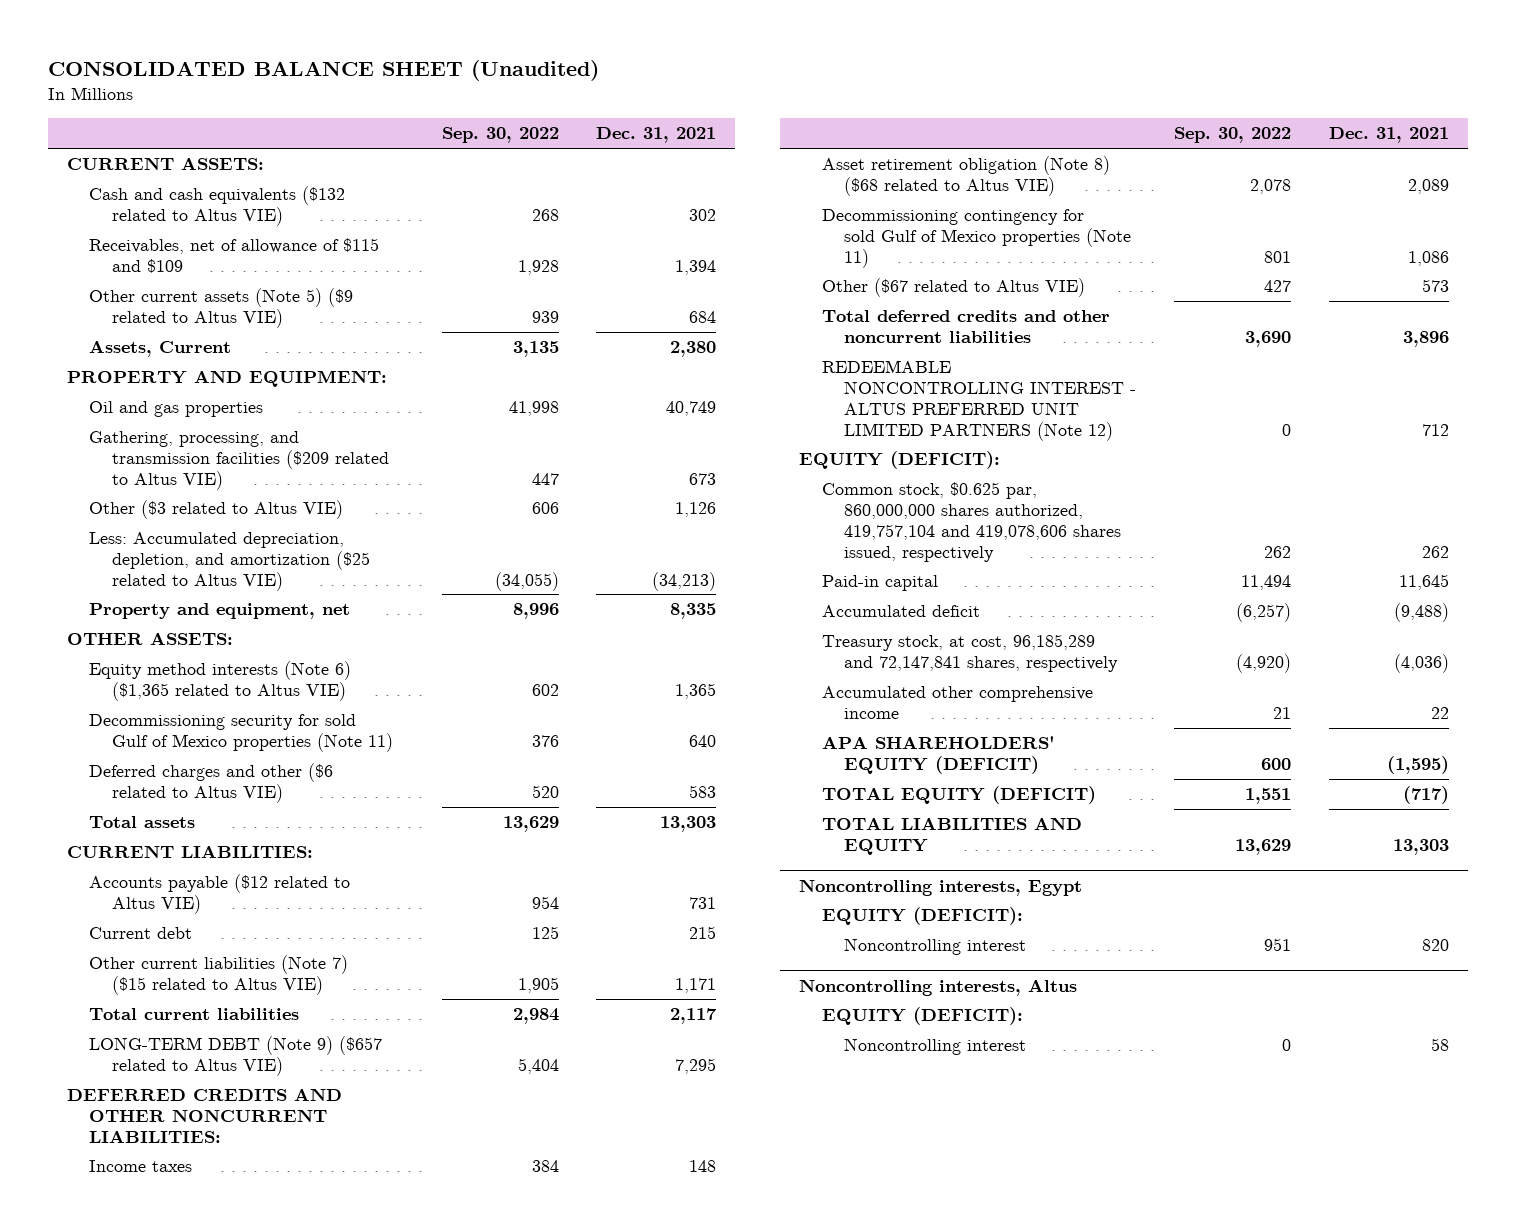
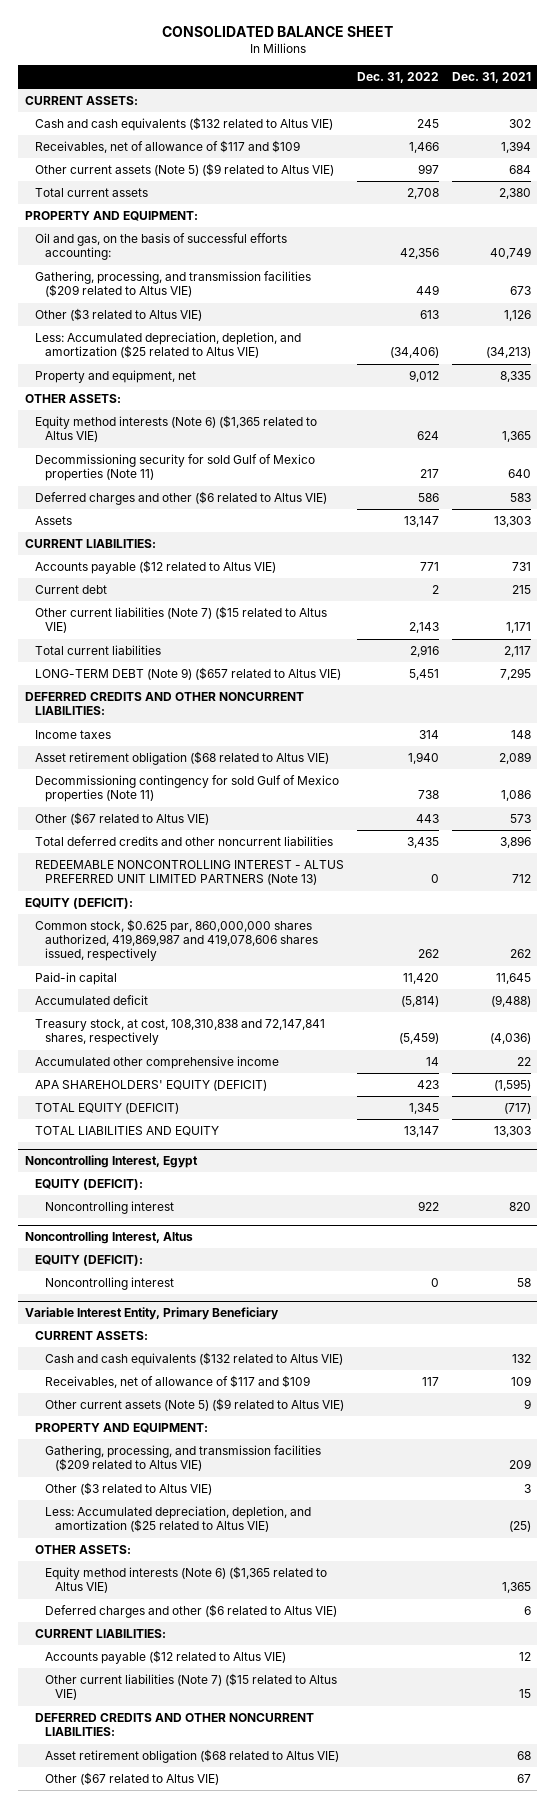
[48,60,600,82] CONSOLIDATED BALANCE SHEET (Unaudited) -> [161,25,393,37] CONSOLIDATED BALANCE SHEET
[441,127,559,144] Sep. 30, 2022 -> none
none -> [356,72,439,84] Dec. 31, 2022
[89,238,380,273] Receivables, net of allowance of $115 and $109 -> [34,140,300,154] Receivables, net of allowance of $117 and $109
[89,340,232,358] Assets, Current -> [34,188,148,198] Total current assets
[89,401,264,418] Oil and gas properties -> [34,233,287,261] Oil and gas, on the basis of successful efforts accounting:
[89,816,196,829] Total assets -> [34,516,72,526] Assets
[821,156,1110,196] Asset retirement obligation (Note 8) ($68 related to Altus VIE) -> [34,751,329,766] Asset retirement obligation ($68 related to Altus VIE)
[821,360,1136,441] REDEEMABLE NONCONTROLLING INTEREST - ALTUS PREFERRED UNIT LIMITED PARTNERS (Note 12) -> [34,860,344,886] REDEEMABLE NONCONTROLLING INTEREST - ALTUS PREFERRED UNIT LIMITED PARTNERS (Note 13)
[821,482,1121,562] Common stock, $0.625 par, 860,000,000 shares authorized, 419,757,104 and 419,078,606 shares issued, respectively -> [34,919,318,962] Common stock, $0.625 par, 860,000,000 shares authorized, 419,869,987 and 419,078,606 shares issued, respectively
[821,634,1118,672] Treasury stock, at cost, 96,185,289 and 72,147,841 shares, respectively -> [34,1019,325,1046] Treasury stock, at cost, 108,310,838 and 72,147,841 shares, respectively
[799,878,1083,896] Noncontrolling interests, Egypt -> [24,1155,198,1169] Noncontrolling Interest, Egypt
[799,978,1078,996] Noncontrolling interests, Altus -> [24,1231,193,1245] Noncontrolling Interest, Altus
none -> [24,1307,279,1321] Variable Interest Entity, Primary Beneficiary
none -> [34,1331,148,1341] CURRENT ASSETS:
none -> [44,1352,343,1367] Cash and cash equivalents ($132 related to Altus VIE)
none -> [44,1375,310,1389] Receivables, net of allowance of $117 and $109
none -> [44,1398,344,1412] Other current assets (Note 5) ($9 related to Altus VIE)
none -> [34,1423,208,1434] PROPERTY AND EQUIPMENT:
none -> [44,1445,321,1472] Gathering, processing, and transmission facilities ($209 related to Altus VIE)
none -> [44,1482,212,1496] Other ($3 related to Altus VIE)
none -> [44,1506,311,1533] Less: Accumulated depreciation, depletion, and amortization ($25 related to Altus VIE)
none -> [34,1545,131,1555] OTHER ASSETS:
none -> [44,1566,327,1594] Equity method interests (Note 6) ($1,365 related to Altus VIE)
none -> [44,1604,337,1619] Deferred charges and other ($6 related to Altus VIE)
none -> [34,1629,166,1639] CURRENT LIABILITIES:
none -> [44,1650,286,1665] Accounts payable ($12 related to Altus VIE)
none -> [44,1673,337,1701] Other current liabilities (Note 7) ($15 related to Altus VIE)
none -> [34,1713,314,1737] DEFERRED CREDITS AND OTHER NONCURRENT LIABILITIES:
none -> [44,1749,339,1764] Asset retirement obligation ($68 related to Altus VIE)
none -> [44,1772,219,1786] Other ($67 related to Altus VIE)

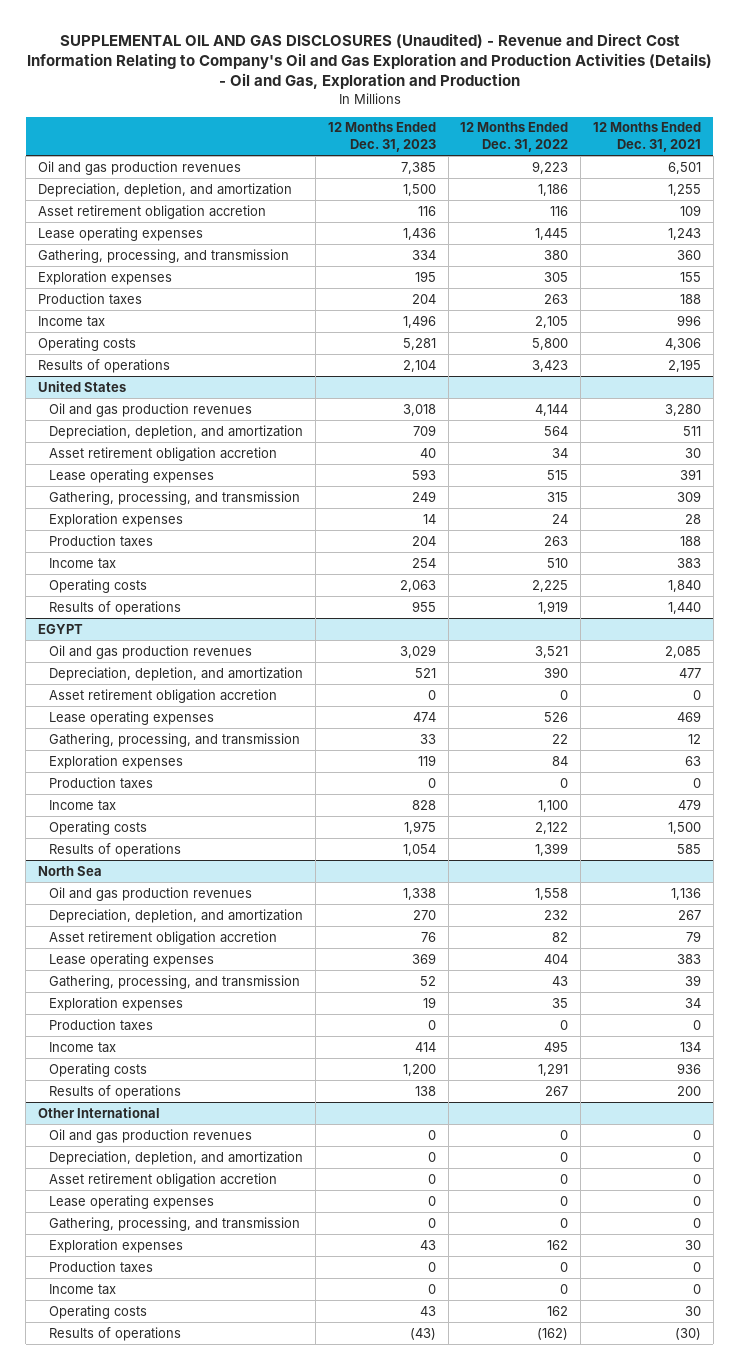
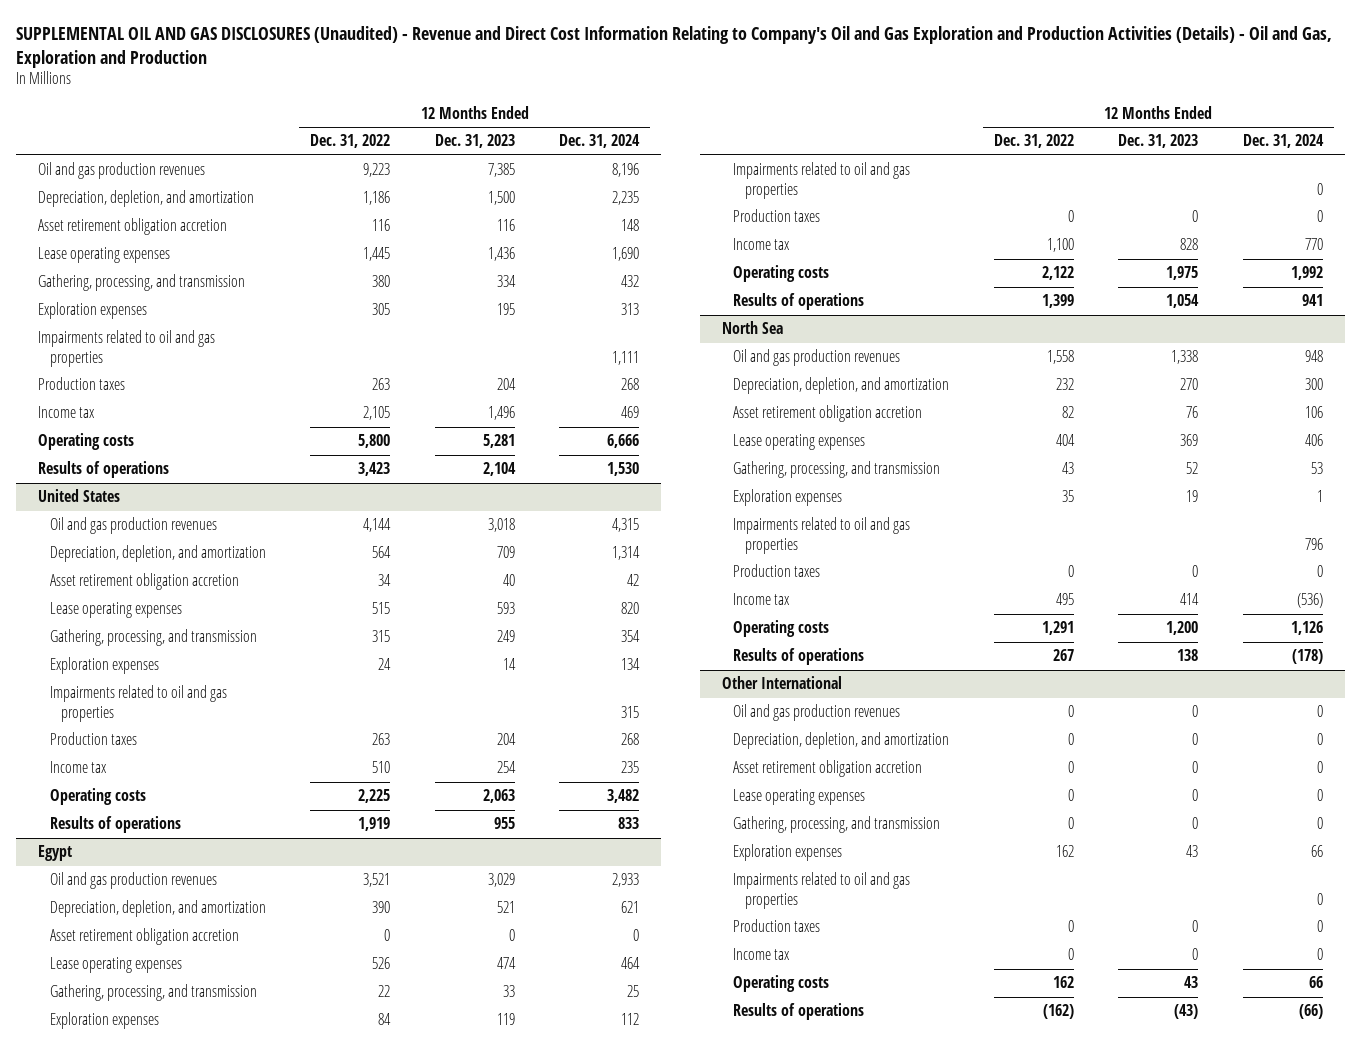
[593,122,702,153] 12 Months Ended Dec. 31, 2021 -> none
none -> [559,134,641,149] Dec. 31, 2024
none -> [38,330,216,368] Impairments related to oil and gas properties
none -> [49,685,227,723] Impairments related to oil and gas properties
[38,623,84,634] EGYPT -> [38,845,73,862] Egypt
none -> [733,162,911,200] Impairments related to oil and gas properties
none -> [733,517,911,555] Impairments related to oil and gas properties
none -> [733,872,911,910] Impairments related to oil and gas properties

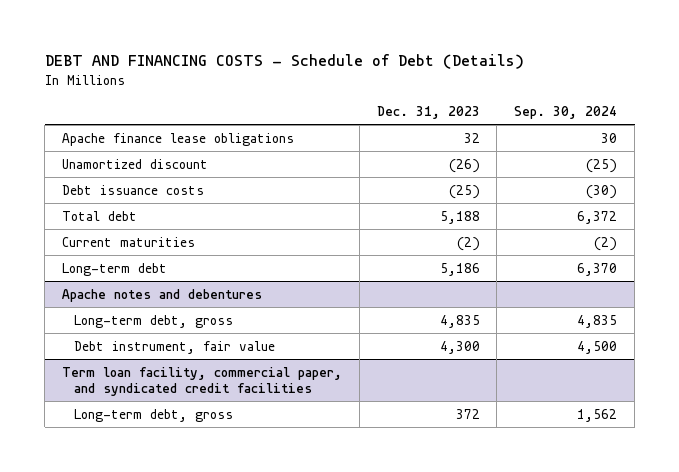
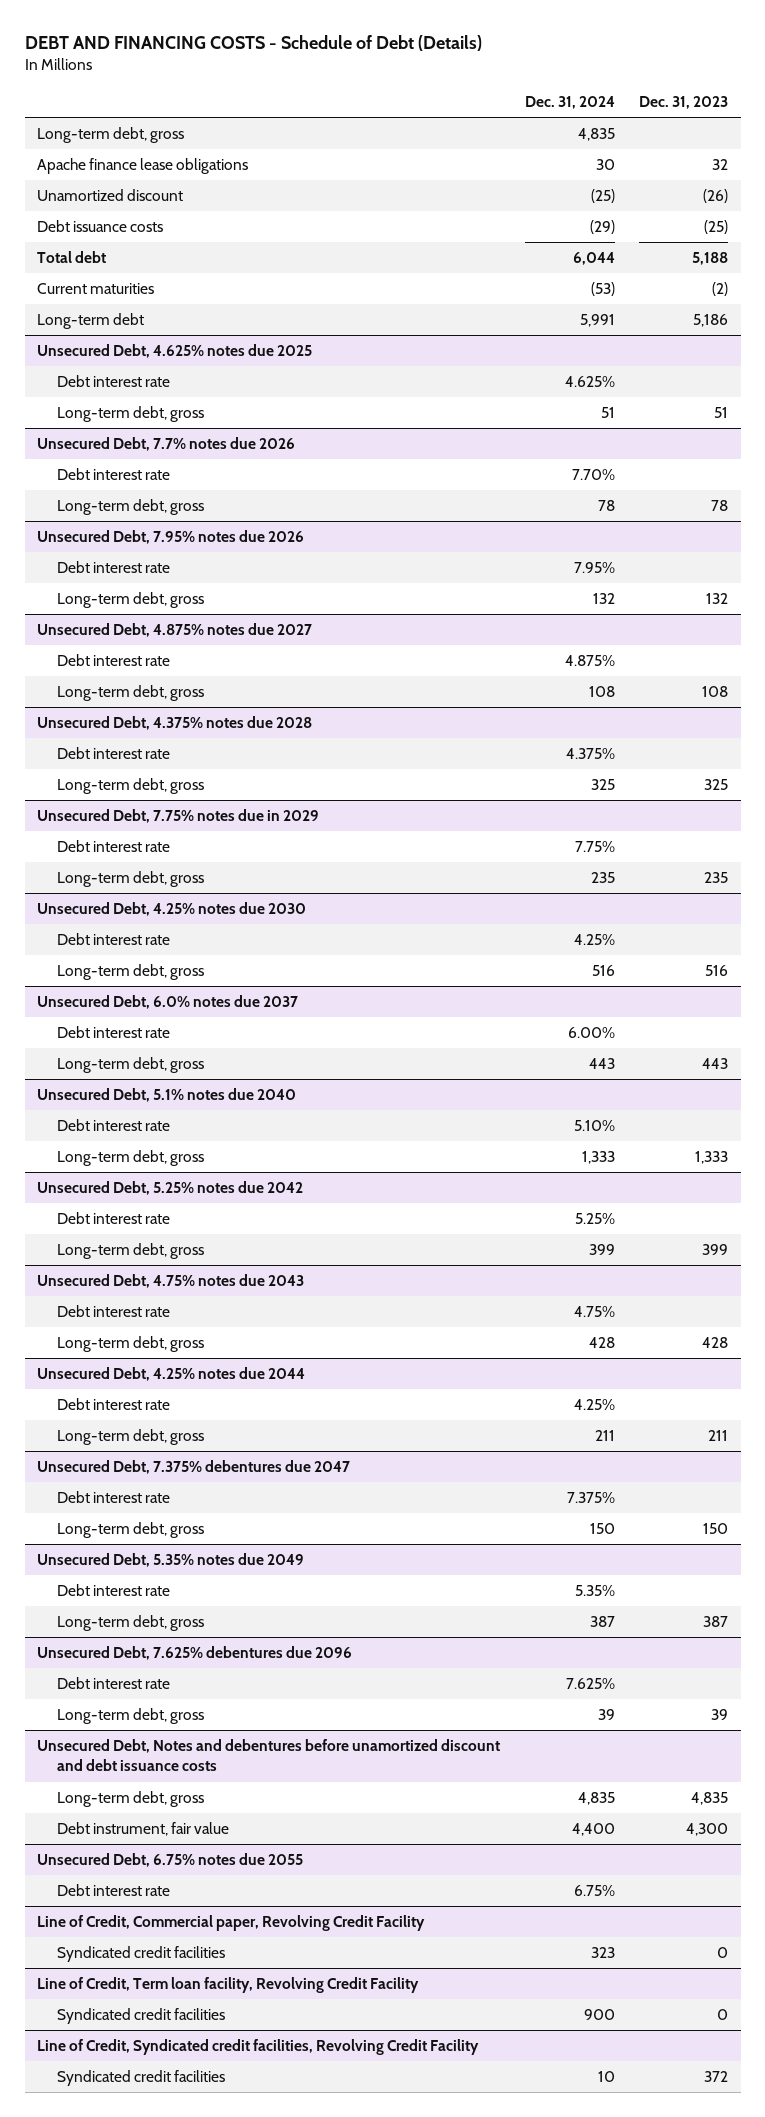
[514,106,618,120] Sep. 30, 2024 -> none
none -> [524,96,615,110] Dec. 31, 2024
none -> [36,127,184,144] Long-term debt, gross
[62,288,263,302] Apache notes and debentures -> none
none -> [36,344,312,359] Unsecured Debt, 4.625% notes due 2025
none -> [57,375,171,388] Debt interest rate
none -> [57,406,205,423] Long-term debt, gross
none -> [36,437,295,452] Unsecured Debt, 7.7% notes due 2026
none -> [57,468,171,481] Debt interest rate
none -> [57,499,205,516] Long-term debt, gross
none -> [36,530,304,545] Unsecured Debt, 7.95% notes due 2026
none -> [57,561,171,574] Debt interest rate
none -> [57,592,205,609] Long-term debt, gross
none -> [36,623,312,638] Unsecured Debt, 4.875% notes due 2027
none -> [57,654,171,667] Debt interest rate
none -> [57,685,205,702] Long-term debt, gross
none -> [36,716,312,731] Unsecured Debt, 4.375% notes due 2028
none -> [57,747,171,760] Debt interest rate
none -> [57,778,205,795] Long-term debt, gross
none -> [36,809,319,824] Unsecured Debt, 7.75% notes due in 2029
none -> [57,840,171,853] Debt interest rate
none -> [57,871,205,888] Long-term debt, gross
none -> [36,902,306,917] Unsecured Debt, 4.25% notes due 2030
none -> [57,933,171,946] Debt interest rate
none -> [57,964,205,981] Long-term debt, gross
none -> [36,995,298,1010] Unsecured Debt, 6.0% notes due 2037
none -> [57,1026,171,1039] Debt interest rate
none -> [57,1057,205,1074] Long-term debt, gross
none -> [36,1088,296,1103] Unsecured Debt, 5.1% notes due 2040
none -> [57,1119,171,1132] Debt interest rate
none -> [57,1150,205,1167] Long-term debt, gross
none -> [36,1181,303,1196] Unsecured Debt, 5.25% notes due 2042
none -> [57,1212,171,1225] Debt interest rate
none -> [57,1243,205,1260] Long-term debt, gross
none -> [36,1274,304,1289] Unsecured Debt, 4.75% notes due 2043
none -> [57,1305,171,1318] Debt interest rate
none -> [57,1336,205,1353] Long-term debt, gross
none -> [36,1367,305,1382] Unsecured Debt, 4.25% notes due 2044
none -> [57,1398,171,1411] Debt interest rate
none -> [57,1429,205,1446] Long-term debt, gross
none -> [36,1460,350,1475] Unsecured Debt, 7.375% debentures due 2047
none -> [57,1491,171,1504] Debt interest rate
none -> [57,1522,205,1539] Long-term debt, gross
none -> [36,1553,304,1568] Unsecured Debt, 5.35% notes due 2049
none -> [57,1584,171,1597] Debt interest rate
none -> [57,1615,205,1632] Long-term debt, gross
none -> [36,1646,352,1661] Unsecured Debt, 7.625% debentures due 2096
none -> [57,1677,171,1690] Debt interest rate
none -> [57,1708,205,1725] Long-term debt, gross
none -> [36,1739,500,1772] Unsecured Debt, Notes and debentures before unamortized discount and debt issuance costs
[62,366,343,396] Term loan facility, commercial paper, and syndicated credit facilities -> none
none -> [36,1853,303,1868] Unsecured Debt, 6.75% notes due 2055
none -> [57,1884,171,1897] Debt interest rate
none -> [36,1915,425,1932] Line of Credit, Commercial paper, Revolving Credit Facility
none -> [57,1946,226,1963] Syndicated credit facilities
none -> [36,1977,419,1994] Line of Credit, Term loan facility, Revolving Credit Facility
none -> [57,2008,226,2025] Syndicated credit facilities
none -> [36,2039,479,2056] Line of Credit, Syndicated credit facilities, Revolving Credit Facility
[73,408,233,422] Long-term debt, gross -> [57,2070,226,2087] Syndicated credit facilities

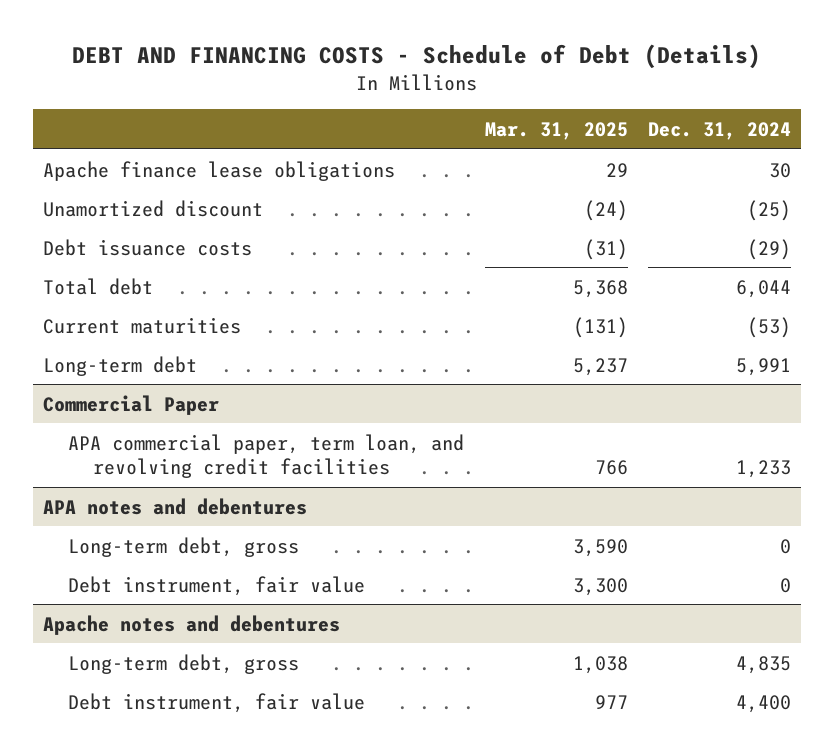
[639,96,729,110] Dec. 31, 2023 -> none
none -> [484,121,628,140] Mar. 31, 2025
[36,127,184,144] Long-term debt, gross -> none
[36,344,312,359] Unsecured Debt, 4.625% notes due 2025 -> none
[57,375,171,388] Debt interest rate -> none
[36,437,295,452] Unsecured Debt, 7.7% notes due 2026 -> none
[57,468,171,481] Debt interest rate -> none
[57,499,205,516] Long-term debt, gross -> none
[36,530,304,545] Unsecured Debt, 7.95% notes due 2026 -> none
[57,561,171,574] Debt interest rate -> none
[57,592,205,609] Long-term debt, gross -> none
[36,623,312,638] Unsecured Debt, 4.875% notes due 2027 -> none
[57,654,171,667] Debt interest rate -> none
[57,685,205,702] Long-term debt, gross -> none
[36,716,312,731] Unsecured Debt, 4.375% notes due 2028 -> none
[57,747,171,760] Debt interest rate -> none
[57,778,205,795] Long-term debt, gross -> none
[36,809,319,824] Unsecured Debt, 7.75% notes due in 2029 -> none
[57,840,171,853] Debt interest rate -> none
[57,871,205,888] Long-term debt, gross -> none
[36,902,306,917] Unsecured Debt, 4.25% notes due 2030 -> none
[57,933,171,946] Debt interest rate -> none
[57,964,205,981] Long-term debt, gross -> none
[36,995,298,1010] Unsecured Debt, 6.0% notes due 2037 -> none
[57,1026,171,1039] Debt interest rate -> none
[57,1057,205,1074] Long-term debt, gross -> none
[36,1088,296,1103] Unsecured Debt, 5.1% notes due 2040 -> none
[57,1119,171,1132] Debt interest rate -> none
[57,1150,205,1167] Long-term debt, gross -> none
[36,1181,303,1196] Unsecured Debt, 5.25% notes due 2042 -> none
[57,1212,171,1225] Debt interest rate -> none
[57,1243,205,1260] Long-term debt, gross -> none
[36,1274,304,1289] Unsecured Debt, 4.75% notes due 2043 -> none
[57,1305,171,1318] Debt interest rate -> none
[57,1336,205,1353] Long-term debt, gross -> none
[36,1367,305,1382] Unsecured Debt, 4.25% notes due 2044 -> none
[57,1398,171,1411] Debt interest rate -> none
[57,1429,205,1446] Long-term debt, gross -> none
[36,1460,350,1475] Unsecured Debt, 7.375% debentures due 2047 -> none
[57,1491,171,1504] Debt interest rate -> none
[57,1522,205,1539] Long-term debt, gross -> none
[36,1553,304,1568] Unsecured Debt, 5.35% notes due 2049 -> none
[57,1584,171,1597] Debt interest rate -> none
[57,1615,205,1632] Long-term debt, gross -> none
[36,1646,352,1661] Unsecured Debt, 7.625% debentures due 2096 -> none
[57,1677,171,1690] Debt interest rate -> none
[57,1708,205,1725] Long-term debt, gross -> none
[36,1739,500,1772] Unsecured Debt, Notes and debentures before unamortized discount and debt issuance costs -> none
none -> [43,394,220,415] Commercial Paper
none -> [67,433,464,479] APA commercial paper, term loan, and revolving credit facilities
none -> [43,497,308,515] APA notes and debentures
[600,407,615,419] 51 -> [780,538,792,554] 0
none -> [67,575,365,596] Debt instrument, fair value
none -> [43,614,341,635] Apache notes and debentures
[36,1853,303,1868] Unsecured Debt, 6.75% notes due 2055 -> none
[57,1884,171,1897] Debt interest rate -> none
[36,1915,425,1932] Line of Credit, Commercial paper, Revolving Credit Facility -> none
[57,1946,226,1963] Syndicated credit facilities -> none
[36,1977,419,1994] Line of Credit, Term loan facility, Revolving Credit Facility -> none
[57,2008,226,2025] Syndicated credit facilities -> none
[36,2039,479,2056] Line of Credit, Syndicated credit facilities, Revolving Credit Facility -> none
[57,2070,226,2087] Syndicated credit facilities -> none

